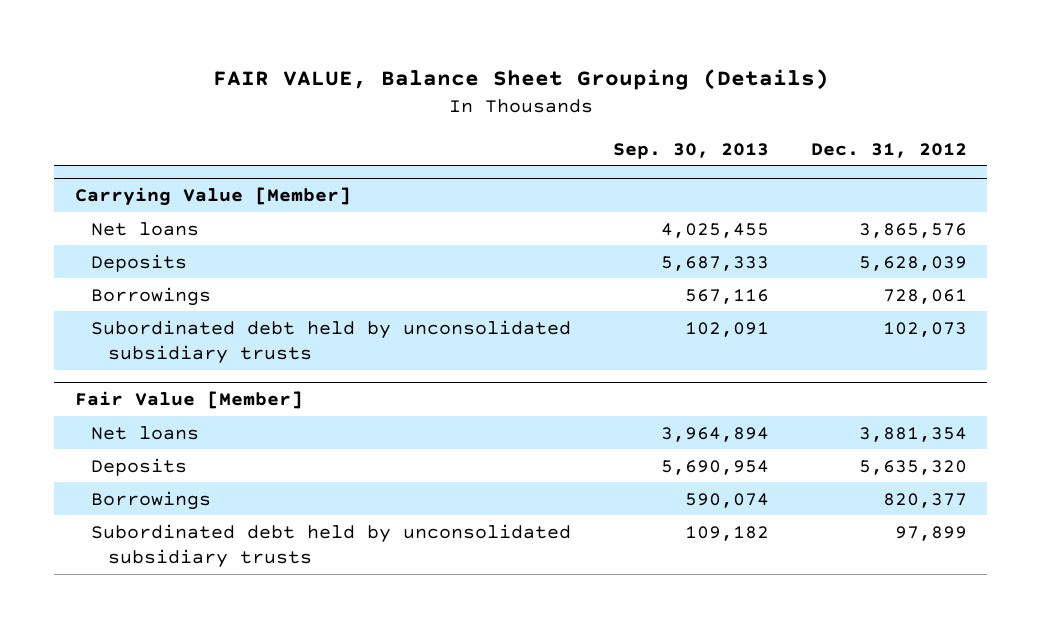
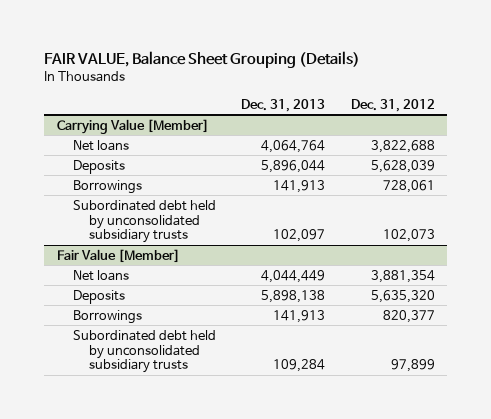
[613,142,770,159] Sep. 30, 2013 -> none
none -> [241,98,326,112] Dec. 31, 2013
[858,222,967,238] 3,865,576 -> [370,139,435,153] 3,822,688

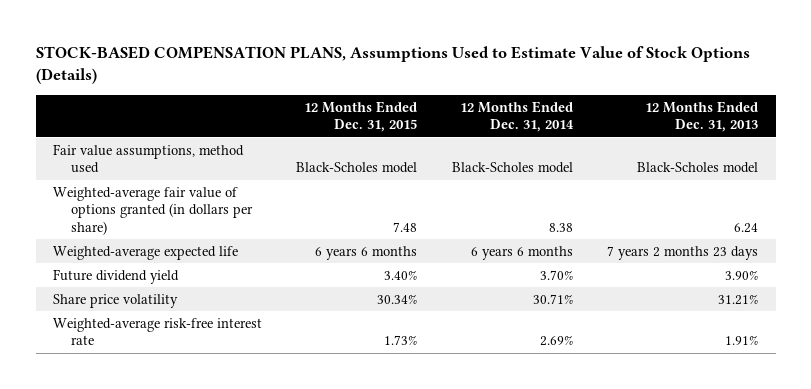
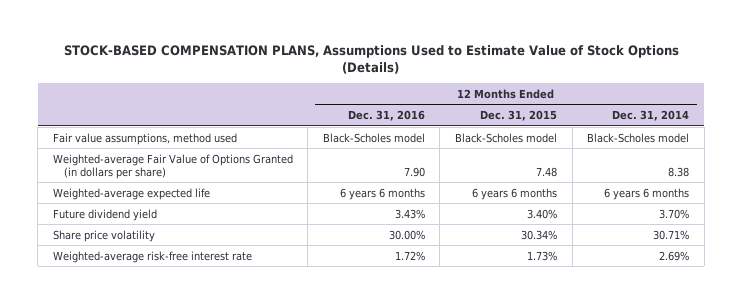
[645,100,759,133] 12 Months Ended Dec. 31, 2013 -> none
none -> [347,110,425,122] Dec. 31, 2016
[52,186,254,235] Weighted-average fair value of options granted (in dollars per share) -> [52,153,293,179] Weighted-average Fair Value of Options Granted (in dollars per share)

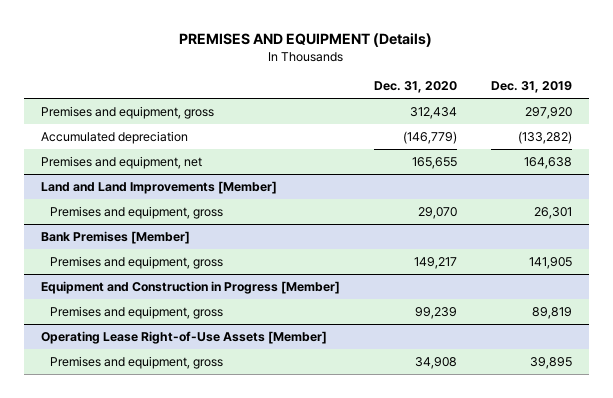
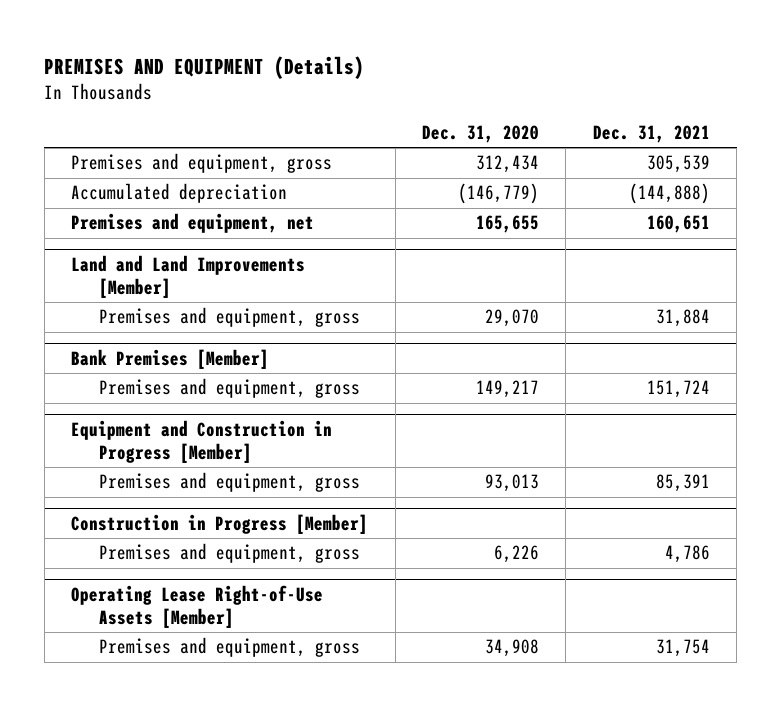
[490,80,572,93] Dec. 31, 2019 -> none
none -> [592,125,710,144] Dec. 31, 2021
[414,306,457,319] 99,239 -> [484,474,539,493] 93,013
none -> [71,513,369,534] Construction in Progress [Member]
none -> [99,543,361,564] Premises and equipment, gross

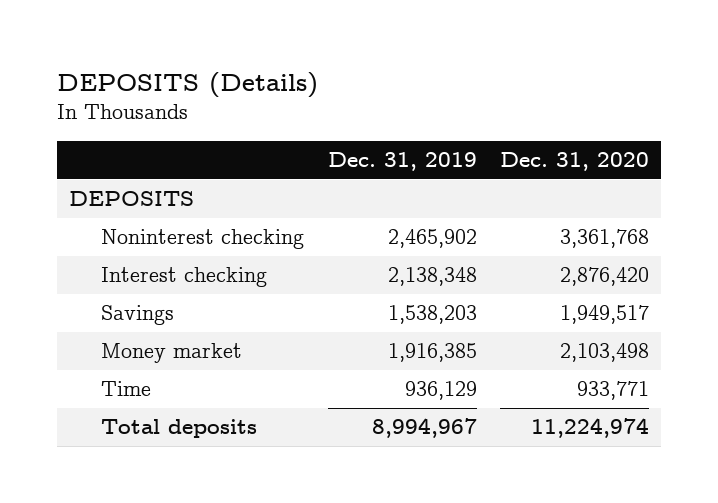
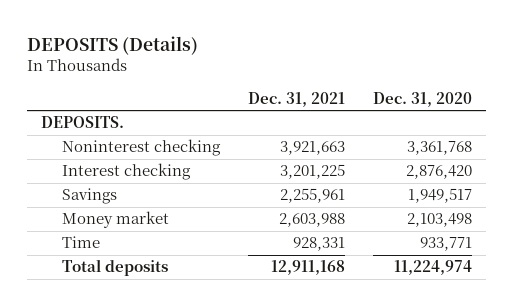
[327,152,477,172] Dec. 31, 2019 -> none
none -> [247,91,345,107] Dec. 31, 2021
[69,191,195,207] DEPOSITS -> [41,116,125,129] DEPOSITS.

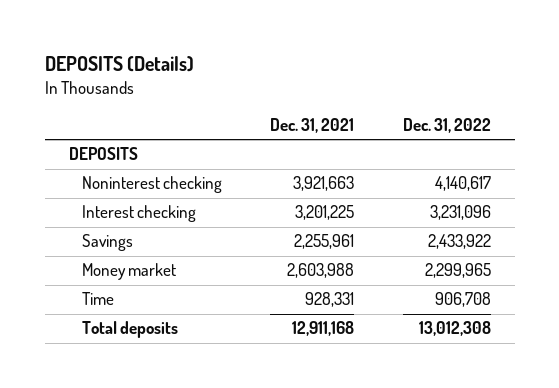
[372,91,472,107] Dec. 31, 2020 -> none
none -> [402,117,491,133] Dec. 31, 2022
[41,116,125,129] DEPOSITS. -> [68,147,138,161] DEPOSITS

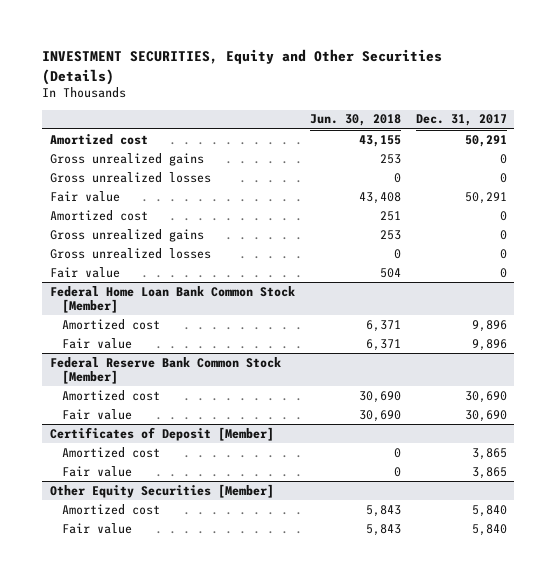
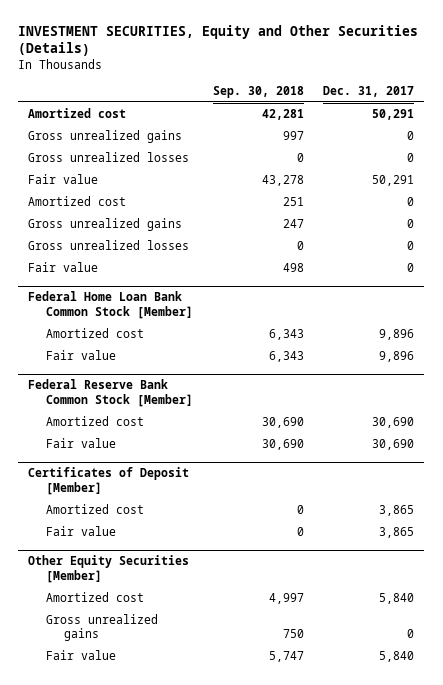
[309,114,401,127] Jun. 30, 2018 -> none
none -> [212,85,304,98] Sep. 30, 2018
none -> [46,614,159,642] Gross unrealized gains

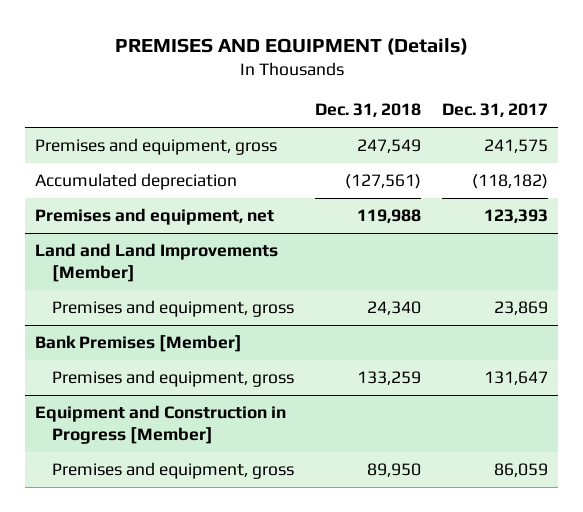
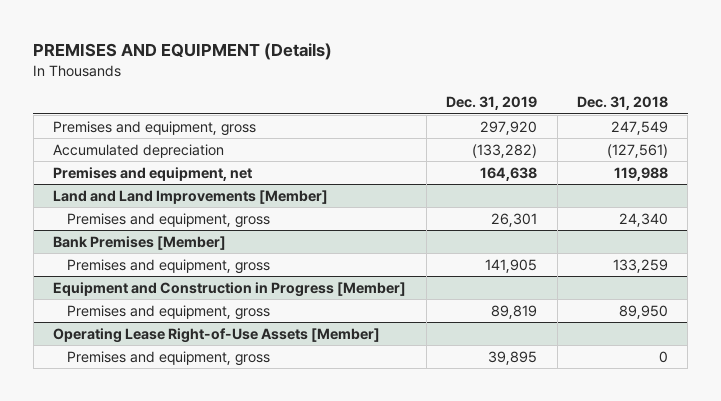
[441,103,548,118] Dec. 31, 2017 -> none
none -> [446,96,538,111] Dec. 31, 2019
none -> [53,327,381,343] Operating Lease Right-of-Use Assets [Member]
none -> [67,350,271,366] Premises and equipment, gross

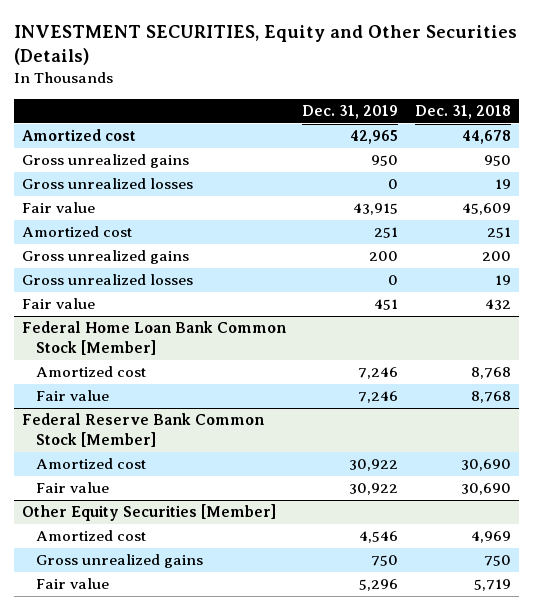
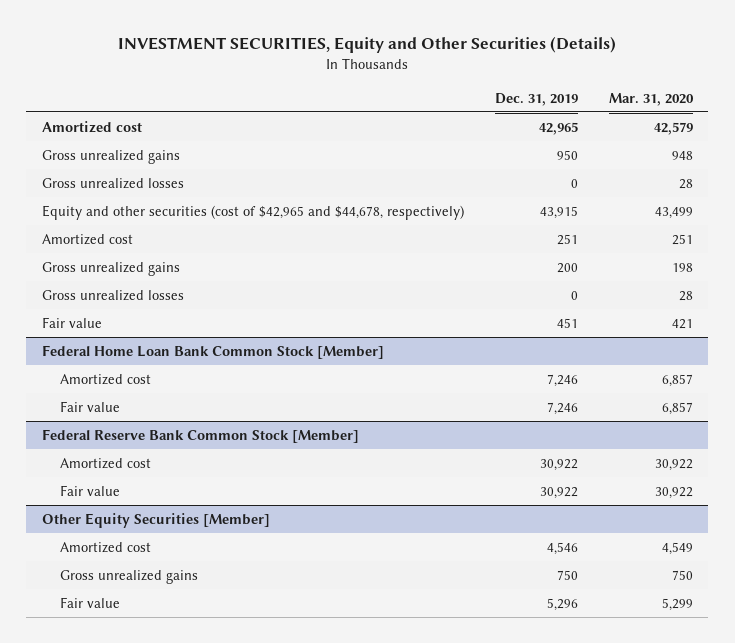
[414,105,511,120] Dec. 31, 2018 -> none
none -> [608,92,694,106] Mar. 31, 2020
[22,202,96,214] Fair value -> [41,204,464,220] Equity and other securities (cost of $42,965 and $44,678, respectively)

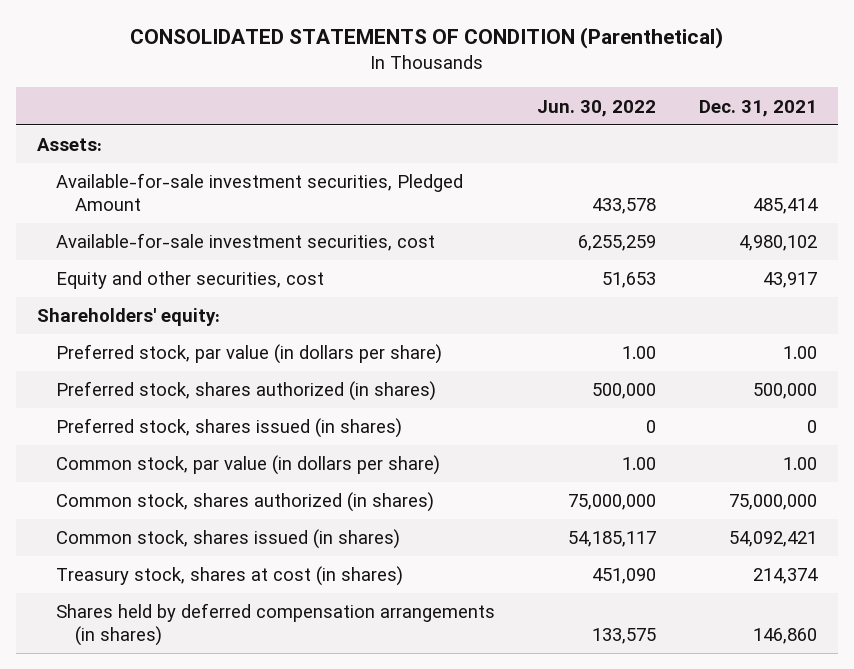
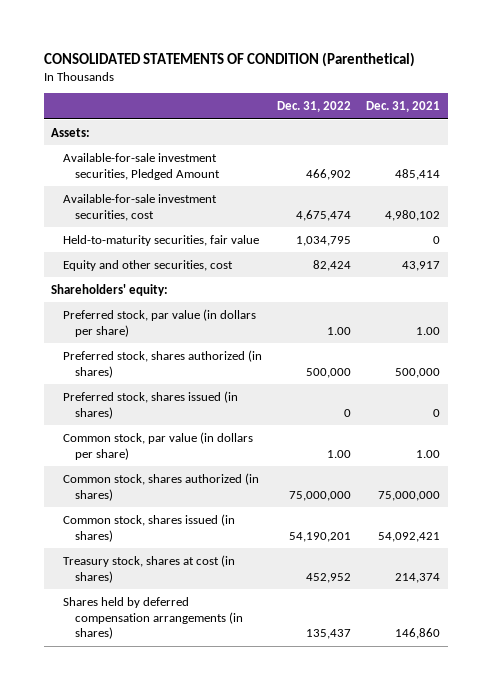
[537,99,657,117] Jun. 30, 2022 -> none
none -> [277,101,352,113] Dec. 31, 2022
none -> [63,234,260,246] Held-to-maturity securities, fair value

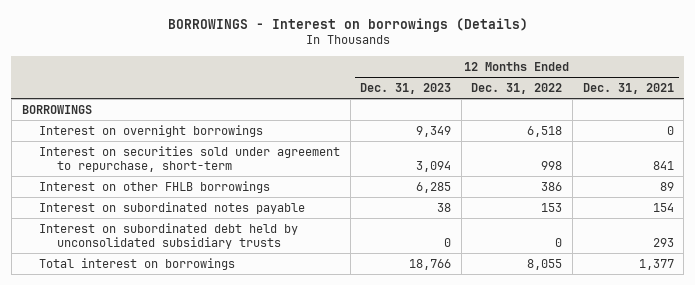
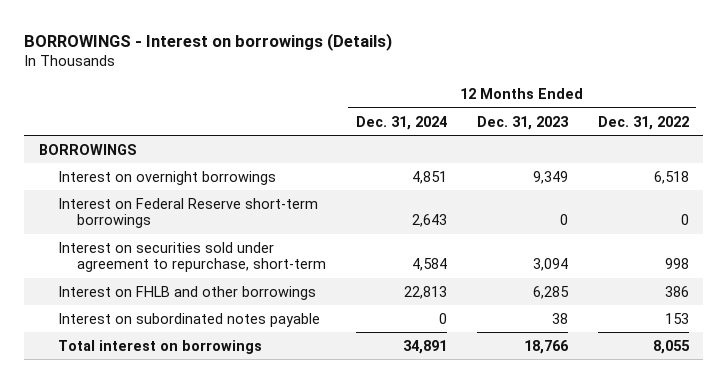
[582,82,674,94] Dec. 31, 2021 -> none
none -> [355,115,447,130] Dec. 31, 2024
none -> [58,197,319,229] Interest on Federal Reserve short-term borrowings
[39,180,271,193] Interest on other FHLB borrowings -> [58,285,317,300] Interest on FHLB and other borrowings
[39,222,299,249] Interest on subordinated debt held by unconsolidated subsidiary trusts -> none

